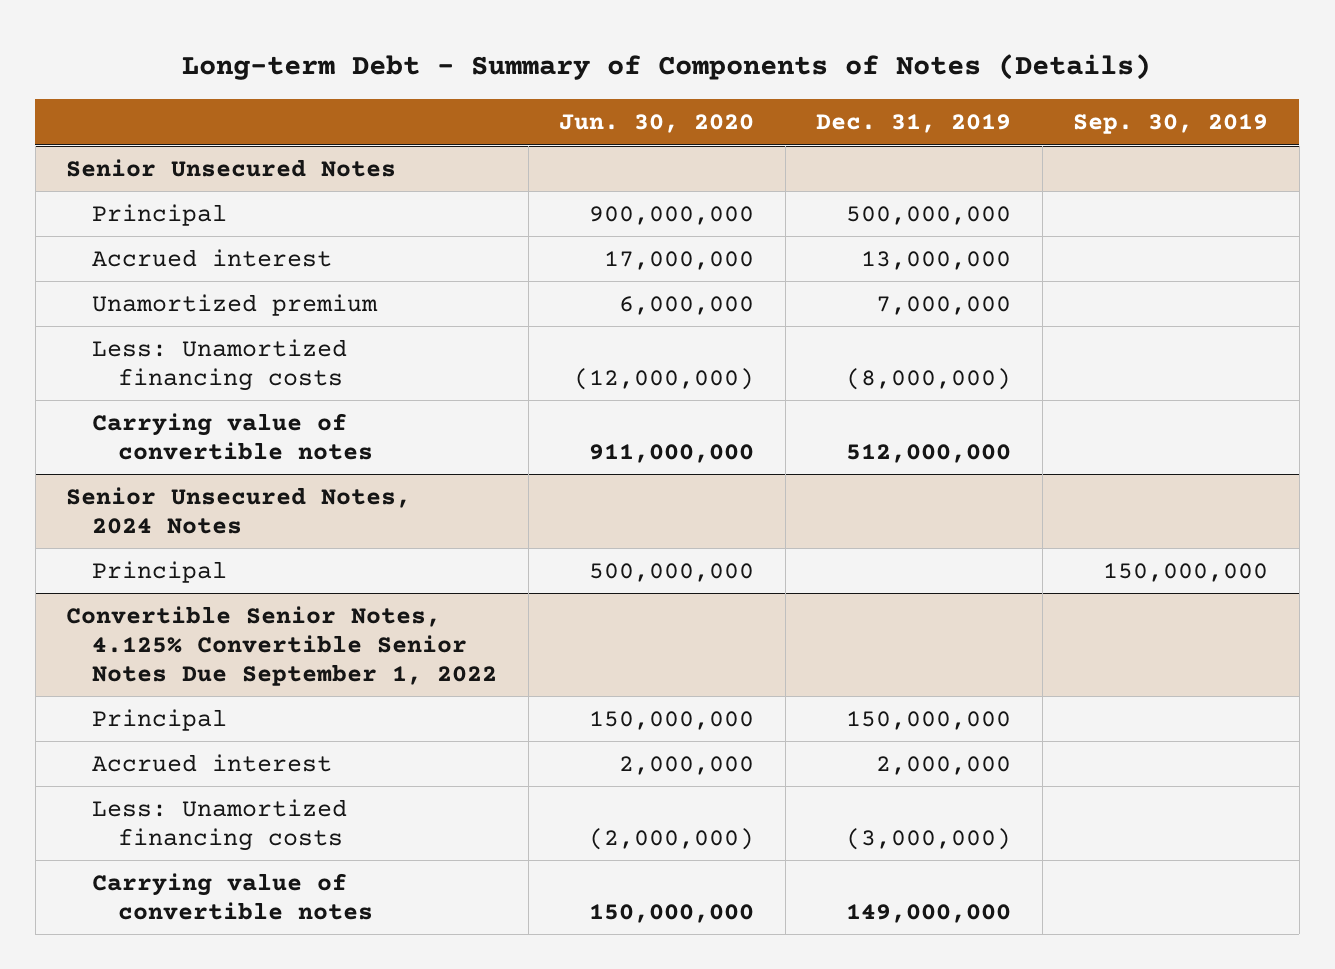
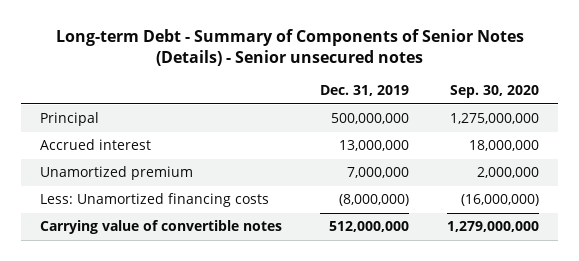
[182,54,1152,81] Long-term Debt - Summary of Components of Notes (Details) -> [55,29,524,67] Long-term Debt - Summary of Components of Senior Notes (Details) - Senior unsecured notes
[559,114,755,134] Jun. 30, 2020 -> none
[1073,114,1269,135] Sep. 30, 2019 -> none
none -> [450,85,540,99] Sep. 30, 2020
[66,158,397,177] Senior Unsecured Notes -> none
[66,486,412,534] Senior Unsecured Notes, 2024 Notes -> none
[92,560,228,583] Principal -> none
[66,605,498,687] Convertible Senior Notes, 4.125% Convertible Senior Notes Due September 1, 2022 -> none
[92,708,228,731] Principal -> none
[92,753,333,772] Accrued interest -> none
[92,798,348,851] Less: Unamortized financing costs -> none
[92,872,373,920] Carrying value of convertible notes -> none

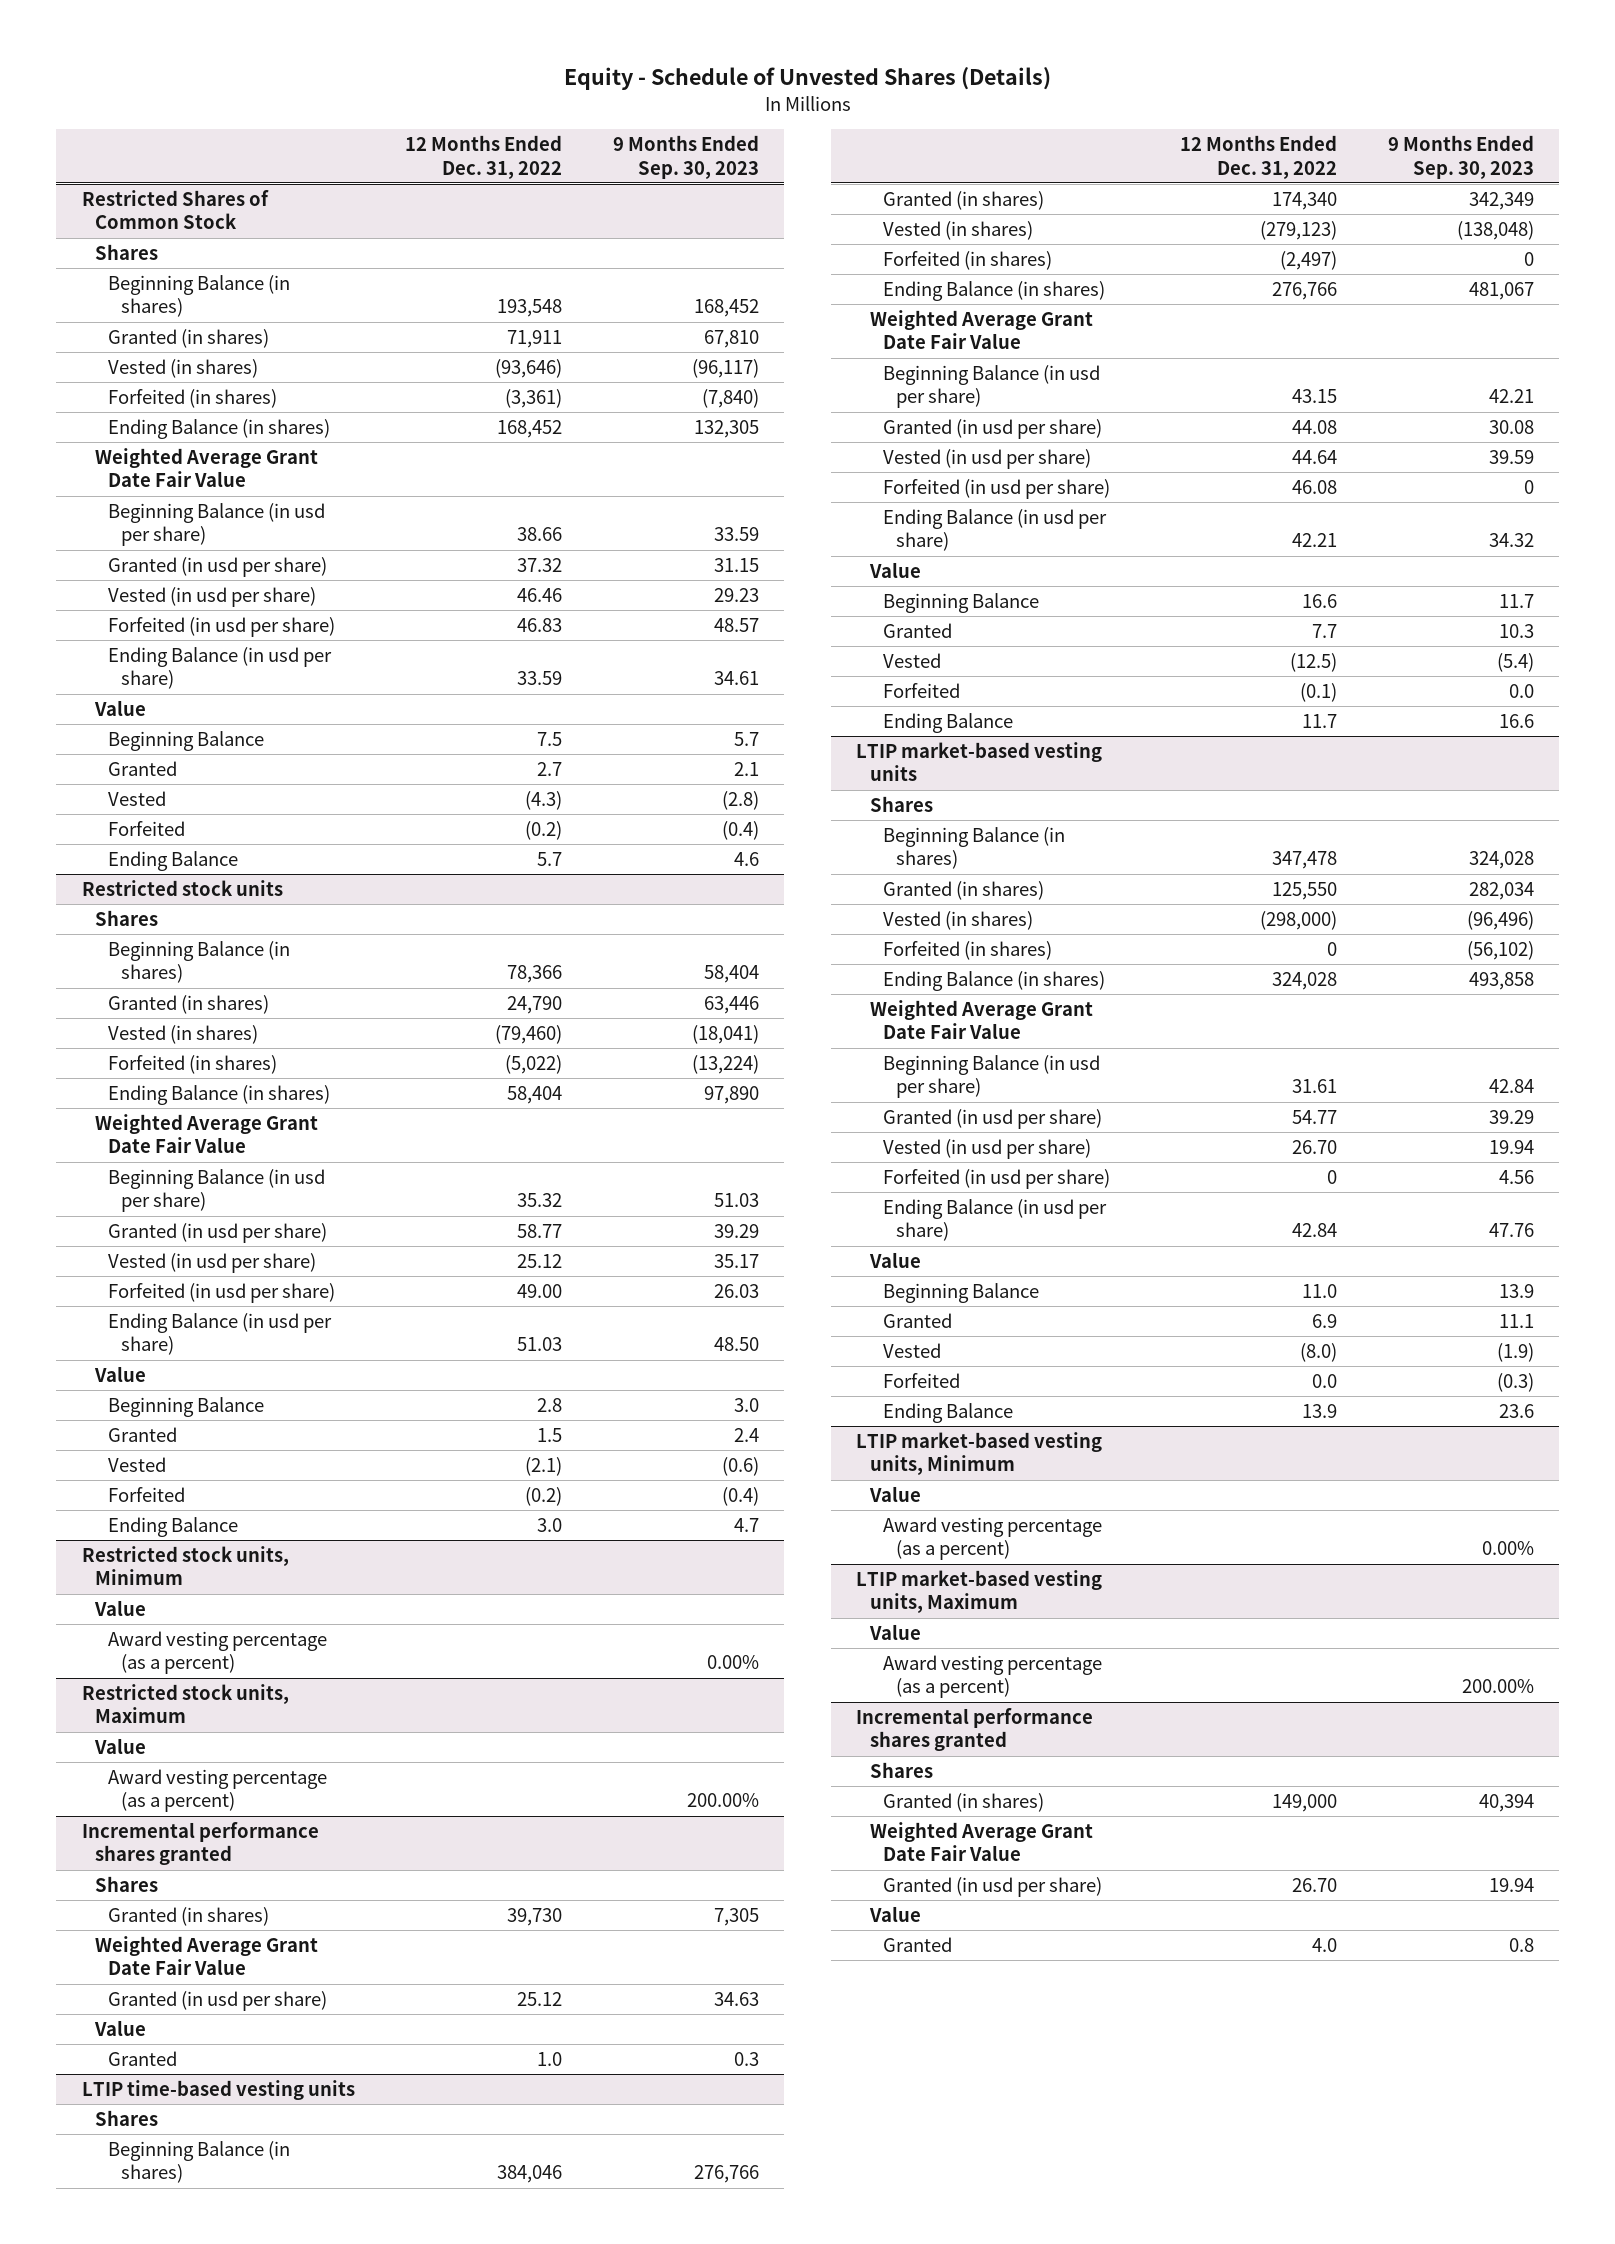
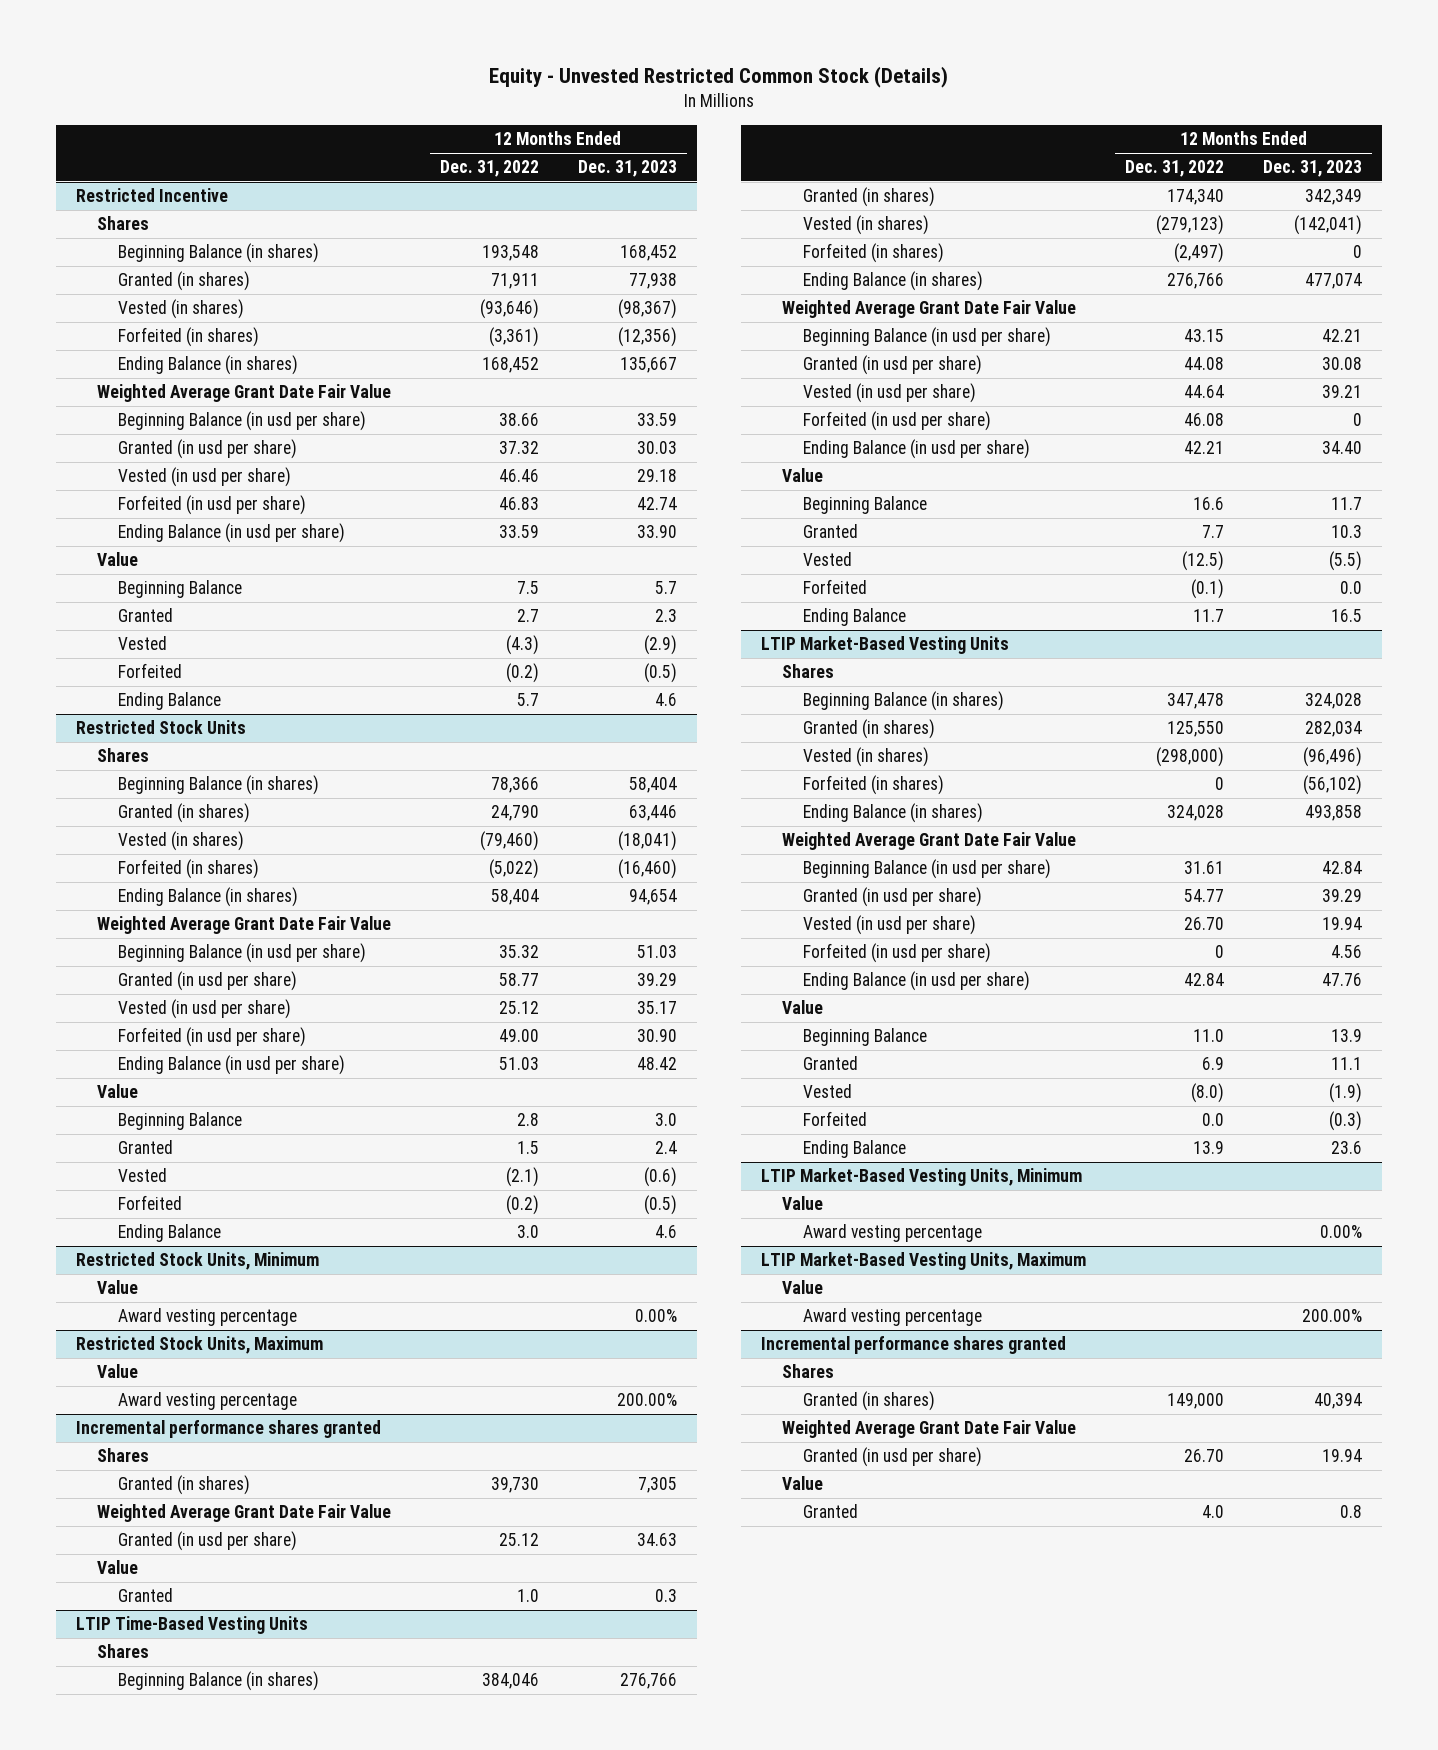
[563,67,1051,91] Equity - Schedule of Unvested Shares (Details) -> [488,66,948,89] Equity - Unvested Restricted Common Stock (Details)
[612,135,759,179] 9 Months Ended Sep. 30, 2023 -> none
none -> [578,160,678,178] Dec. 31, 2023
[81,189,269,230] Restricted Shares of Common Stock -> [75,188,228,203] Restricted Incentive
[81,879,283,896] Restricted stock units -> [75,720,246,735] Restricted Stock Units
[81,1545,289,1586] Restricted stock units, Minimum -> [75,1252,319,1271] Restricted Stock Units, Minimum
[108,1630,328,1675] Award vesting percentage (as a percent) -> [117,1308,297,1327] Award vesting percentage
[81,1683,289,1724] Restricted stock units, Maximum -> [75,1336,323,1355] Restricted Stock Units, Maximum
[108,1768,328,1813] Award vesting percentage (as a percent) -> [117,1392,297,1411] Award vesting percentage
[81,2079,355,2100] LTIP time-based vesting units -> [75,1616,308,1635] LTIP Time-Based Vesting Units
[856,741,1103,782] LTIP market-based vesting units -> [760,636,1009,655] LTIP Market-Based Vesting Units
[856,1431,1103,1476] LTIP market-based vesting units, Minimum -> [760,1168,1082,1187] LTIP Market-Based Vesting Units, Minimum
[882,1516,1102,1561] Award vesting percentage (as a percent) -> [802,1224,982,1243] Award vesting percentage
[856,1569,1103,1614] LTIP market-based vesting units, Maximum -> [760,1252,1086,1271] LTIP Market-Based Vesting Units, Maximum
[882,1654,1102,1699] Award vesting percentage (as a percent) -> [802,1308,982,1327] Award vesting percentage

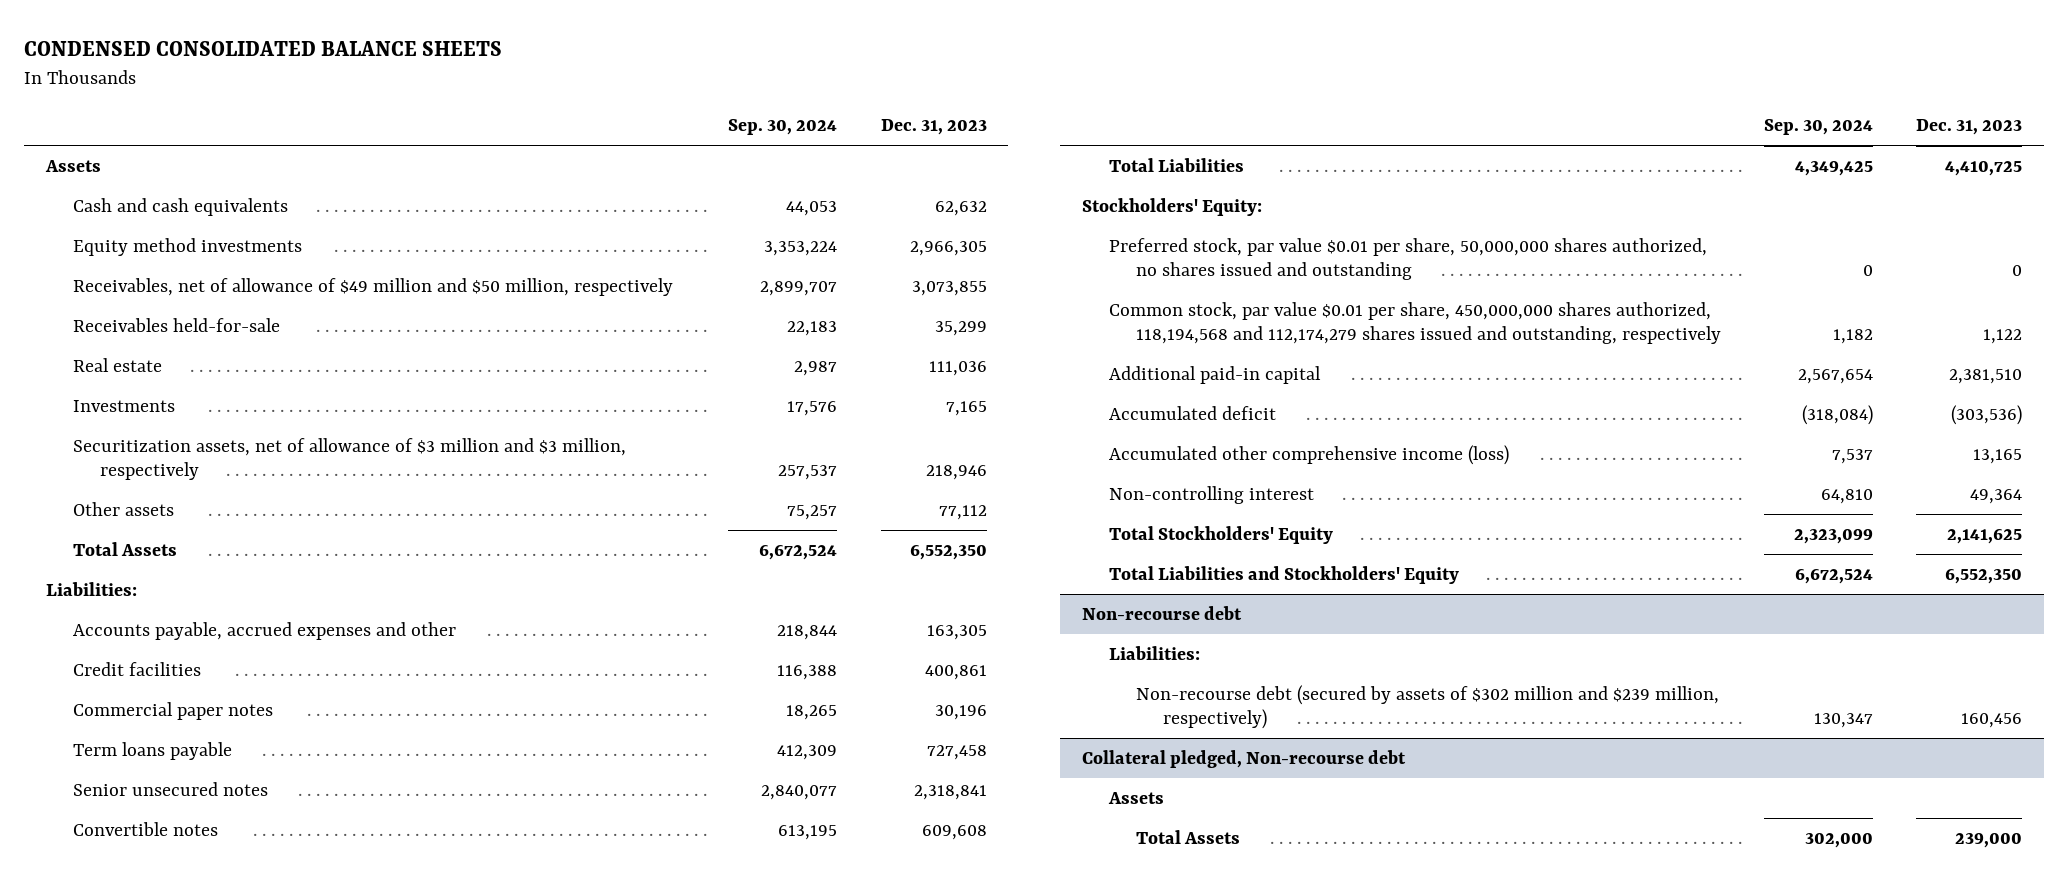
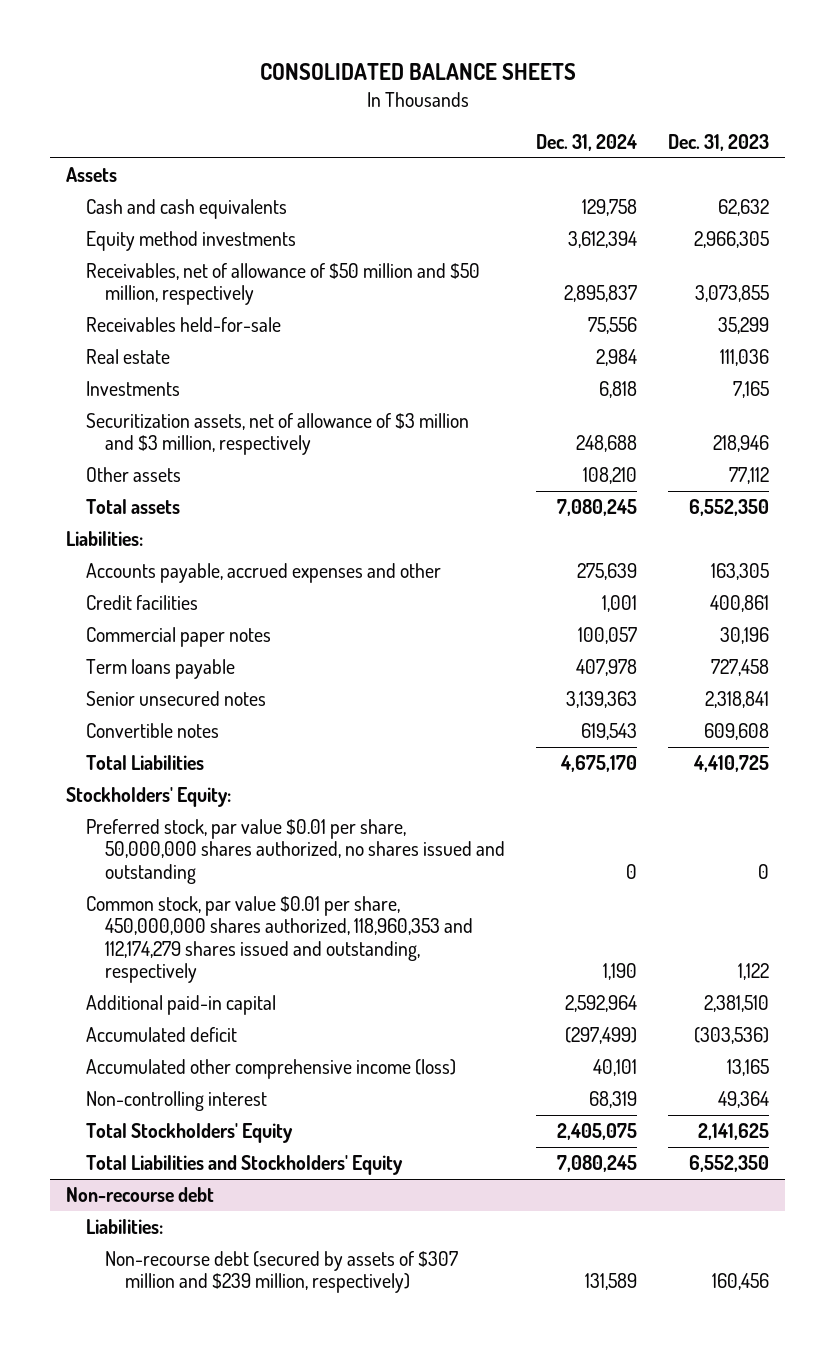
[24,41,503,57] CONDENSED CONSOLIDATED BALANCE SHEETS -> [259,63,576,81] CONSOLIDATED BALANCE SHEETS
[728,118,838,135] Sep. 30, 2024 -> none
none -> [536,133,638,151] Dec. 31, 2024
[73,278,674,297] Receivables, net of allowance of $49 million and $50 million, respectively -> [85,262,480,306] Receivables, net of allowance of $50 million and $50 million, respectively
[73,542,178,557] Total Assets -> [85,498,180,514] Total assets
[1108,302,1721,345] Common stock, par value $0.01 per share, 450,000,000 shares authorized, 118,194,568 and 112,174,279 shares issued and outstanding, respectively -> [85,895,474,984] Common stock, par value $0.01 per share, 450,000,000 shares authorized, 118,960,353 and 112,174,279 shares issued and outstanding, respectively
[1081,750,1406,769] Collateral pledged, Non-recourse debt -> none
[1107,792,1164,805] Assets -> none
[1135,830,1240,845] Total Assets -> none
[1135,685,1719,730] Non-recourse debt (secured by assets of $302 million and $239 million, respectively) -> [105,1250,459,1294] Non-recourse debt (secured by assets of $307 million and $239 million, respectively)

